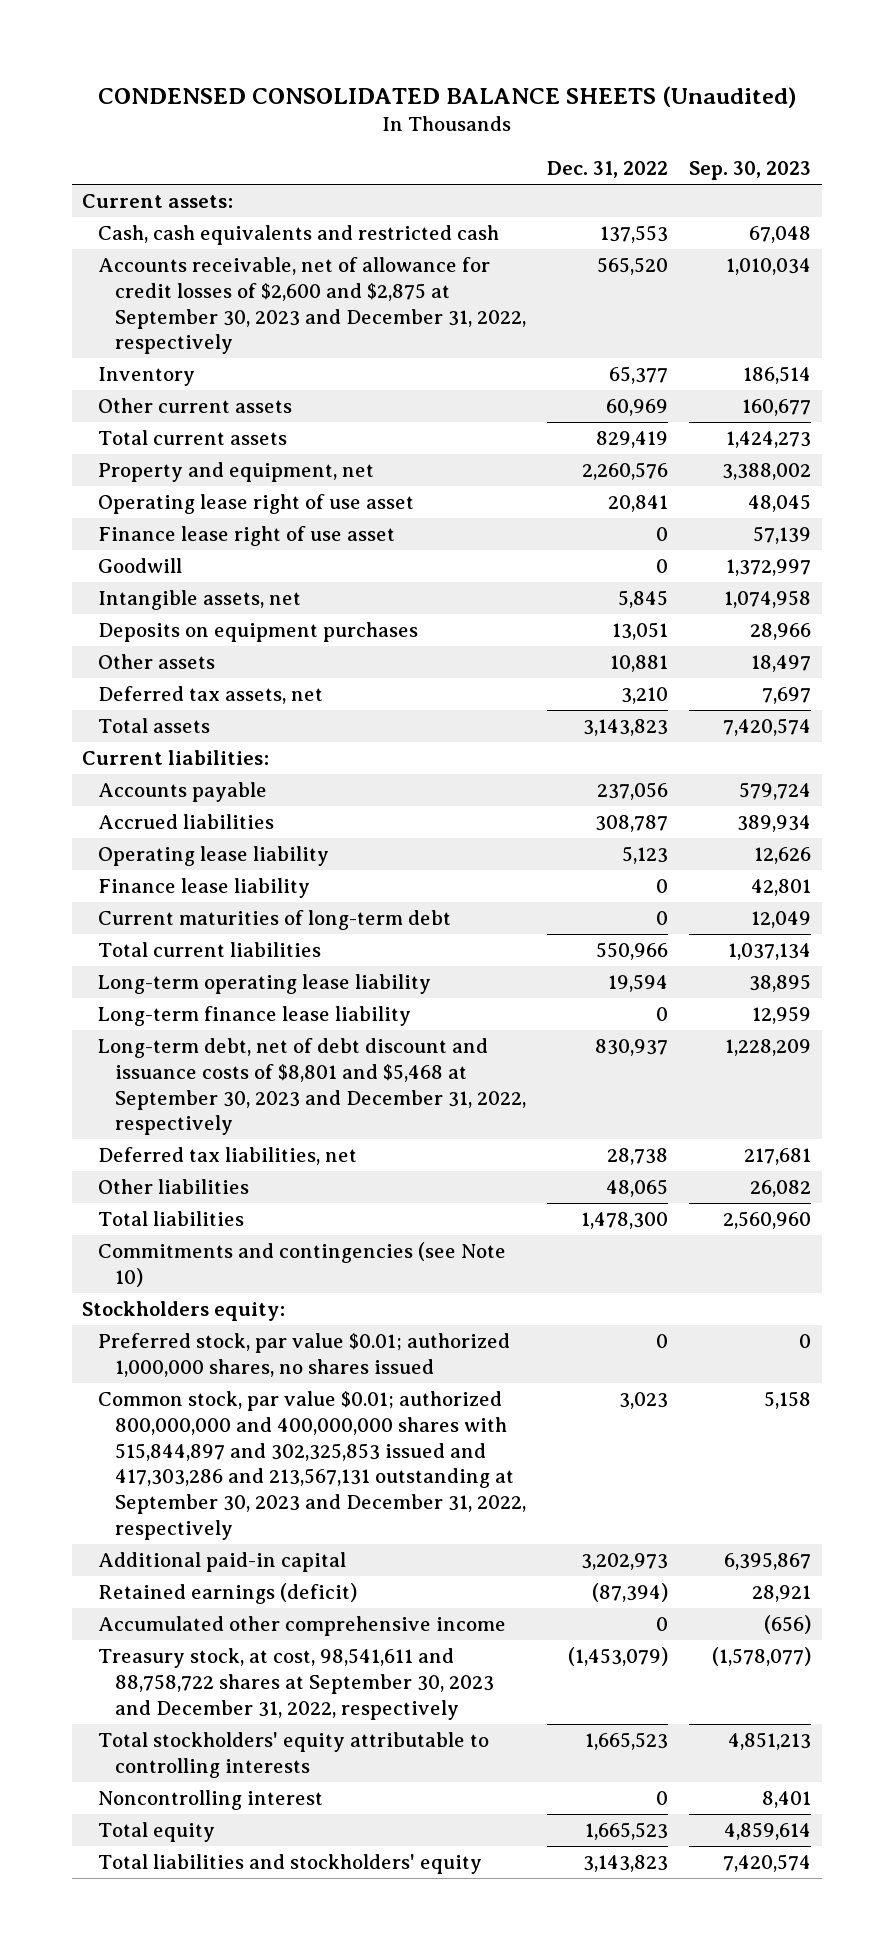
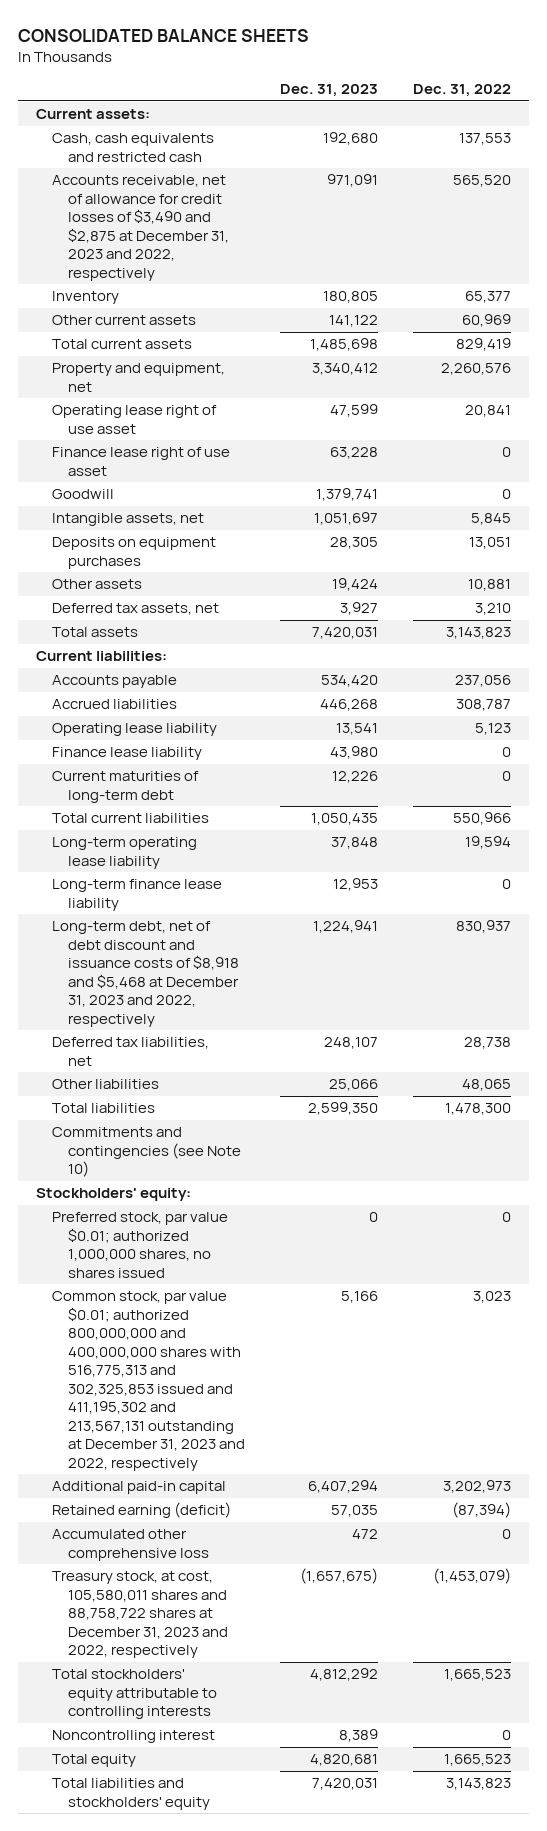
[97,85,796,108] CONDENSED CONSOLIDATED BALANCE SHEETS (Unaudited) -> [18,28,310,42] CONSOLIDATED BALANCE SHEETS
[689,161,812,181] Sep. 30, 2023 -> none
none -> [280,84,379,98] Dec. 31, 2023
[98,257,526,355] Accounts receivable, net of allowance for credit losses of $2,600 and $2,875 at September 30, 2023 and December 31, 2022, respectively -> [52,175,230,281] Accounts receivable, net of allowance for credit losses of $3,490 and $2,875 at December 31, 2023 and 2022, respectively
[98,1038,526,1136] Long-term debt, net of debt discount and issuance costs of $8,801 and $5,468 at September 30, 2023 and December 31, 2022, respectively -> [52,921,240,1027] Long-term debt, net of debt discount and issuance costs of $8,918 and $5,468 at December 31, 2023 and 2022, respectively
[82,1301,286,1322] Stockholders equity: -> [35,1188,191,1202] Stockholders' equity:
[98,1391,526,1540] Common stock, par value $0.01; authorized 800,000,000 and 400,000,000 shares with 515,844,897 and 302,325,853 issued and 417,303,286 and 213,567,131 outstanding at September 30, 2023 and December 31, 2022, respectively -> [52,1291,246,1471] Common stock, par value $0.01; authorized 800,000,000 and 400,000,000 shares with 516,775,313 and 302,325,853 issued and 411,195,302 and 213,567,131 outstanding at December 31, 2023 and 2022, respectively
[98,1583,358,1605] Retained earnings (deficit) -> [52,1502,232,1519] Retained earning (deficit)
[98,1616,507,1637] Accumulated other comprehensive income -> [52,1529,210,1561] Accumulated other comprehensive loss
[98,1648,494,1720] Treasury stock, at cost, 98,541,611 and 88,758,722 shares at September 30, 2023 and December 31, 2022, respectively -> [52,1571,229,1659] Treasury stock, at cost, 105,580,011 shares and 88,758,722 shares at December 31, 2023 and 2022, respectively

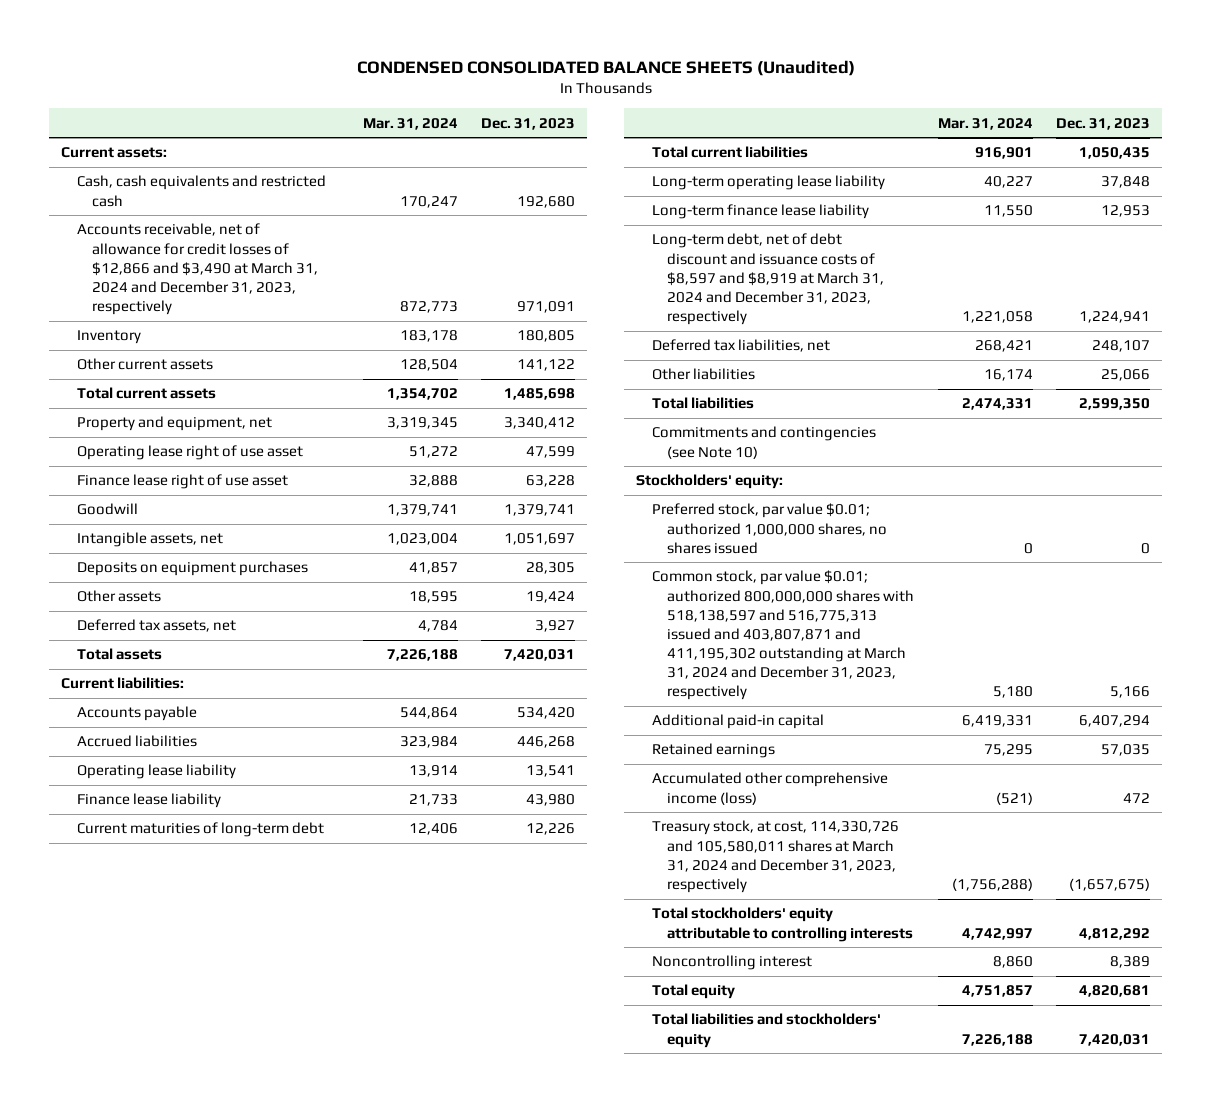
[18,28,310,42] CONSOLIDATED BALANCE SHEETS -> [356,59,855,76] CONDENSED CONSOLIDATED BALANCE SHEETS (Unaudited)
[413,84,512,98] Dec. 31, 2022 -> none
none -> [362,117,458,130] Mar. 31, 2024
[52,175,230,281] Accounts receivable, net of allowance for credit losses of $3,490 and $2,875 at December 31, 2023 and 2022, respectively -> [76,223,319,315] Accounts receivable, net of allowance for credit losses of $12,866 and $3,490 at March 31, 2024 and December 31, 2023, respectively
[52,921,240,1027] Long-term debt, net of debt discount and issuance costs of $8,918 and $5,468 at December 31, 2023 and 2022, respectively -> [651,233,885,325] Long-term debt, net of debt discount and issuance costs of $8,597 and $8,919 at March 31, 2024 and December 31, 2023, respectively
[52,1291,246,1471] Common stock, par value $0.01; authorized 800,000,000 and 400,000,000 shares with 516,775,313 and 302,325,853 issued and 411,195,302 and 213,567,131 outstanding at December 31, 2023 and 2022, respectively -> [651,570,915,701] Common stock, par value $0.01; authorized 800,000,000 shares with 518,138,597 and 516,775,313 issued and 403,807,871 and 411,195,302 outstanding at March 31, 2024 and December 31, 2023, respectively
[52,1502,232,1519] Retained earning (deficit) -> [651,743,775,759] Retained earnings
[52,1529,210,1561] Accumulated other comprehensive loss -> [651,772,888,805] Accumulated other comprehensive income (loss)
[52,1571,229,1659] Treasury stock, at cost, 105,580,011 shares and 88,758,722 shares at December 31, 2023 and 2022, respectively -> [651,820,899,893] Treasury stock, at cost, 114,330,726 and 105,580,011 shares at March 31, 2024 and December 31, 2023, respectively

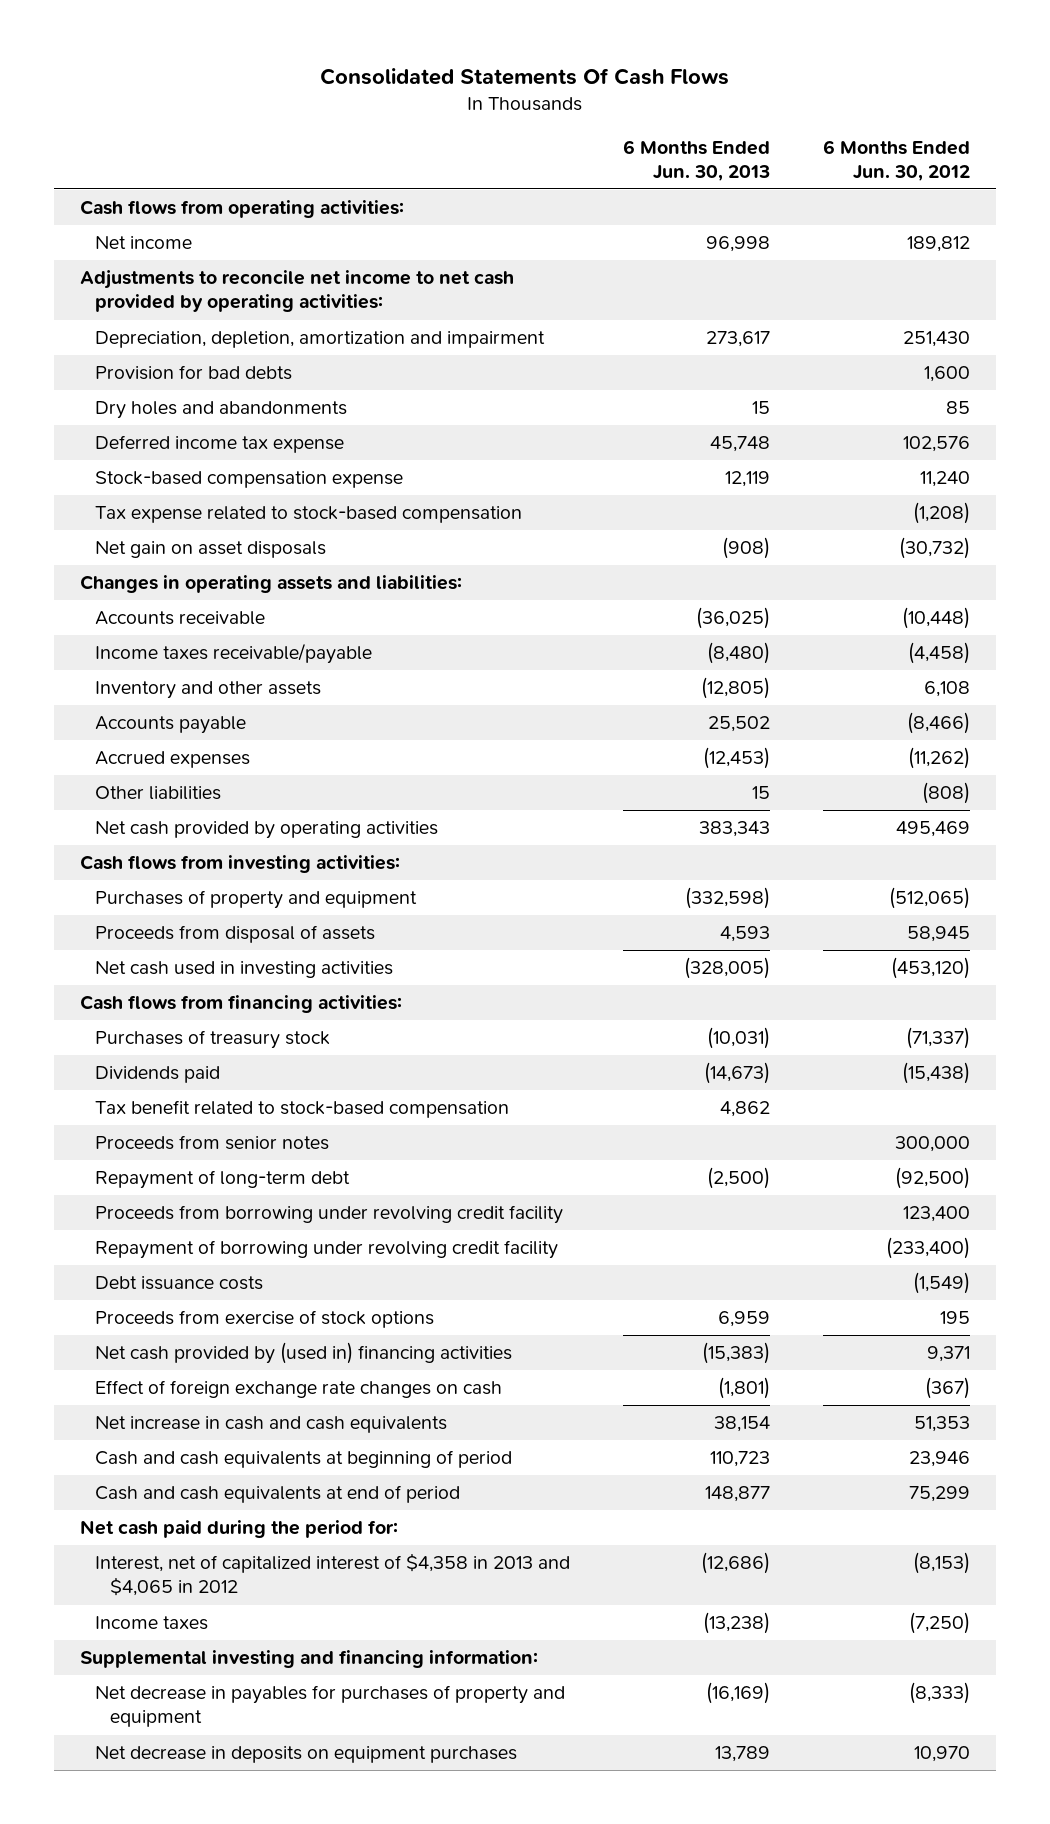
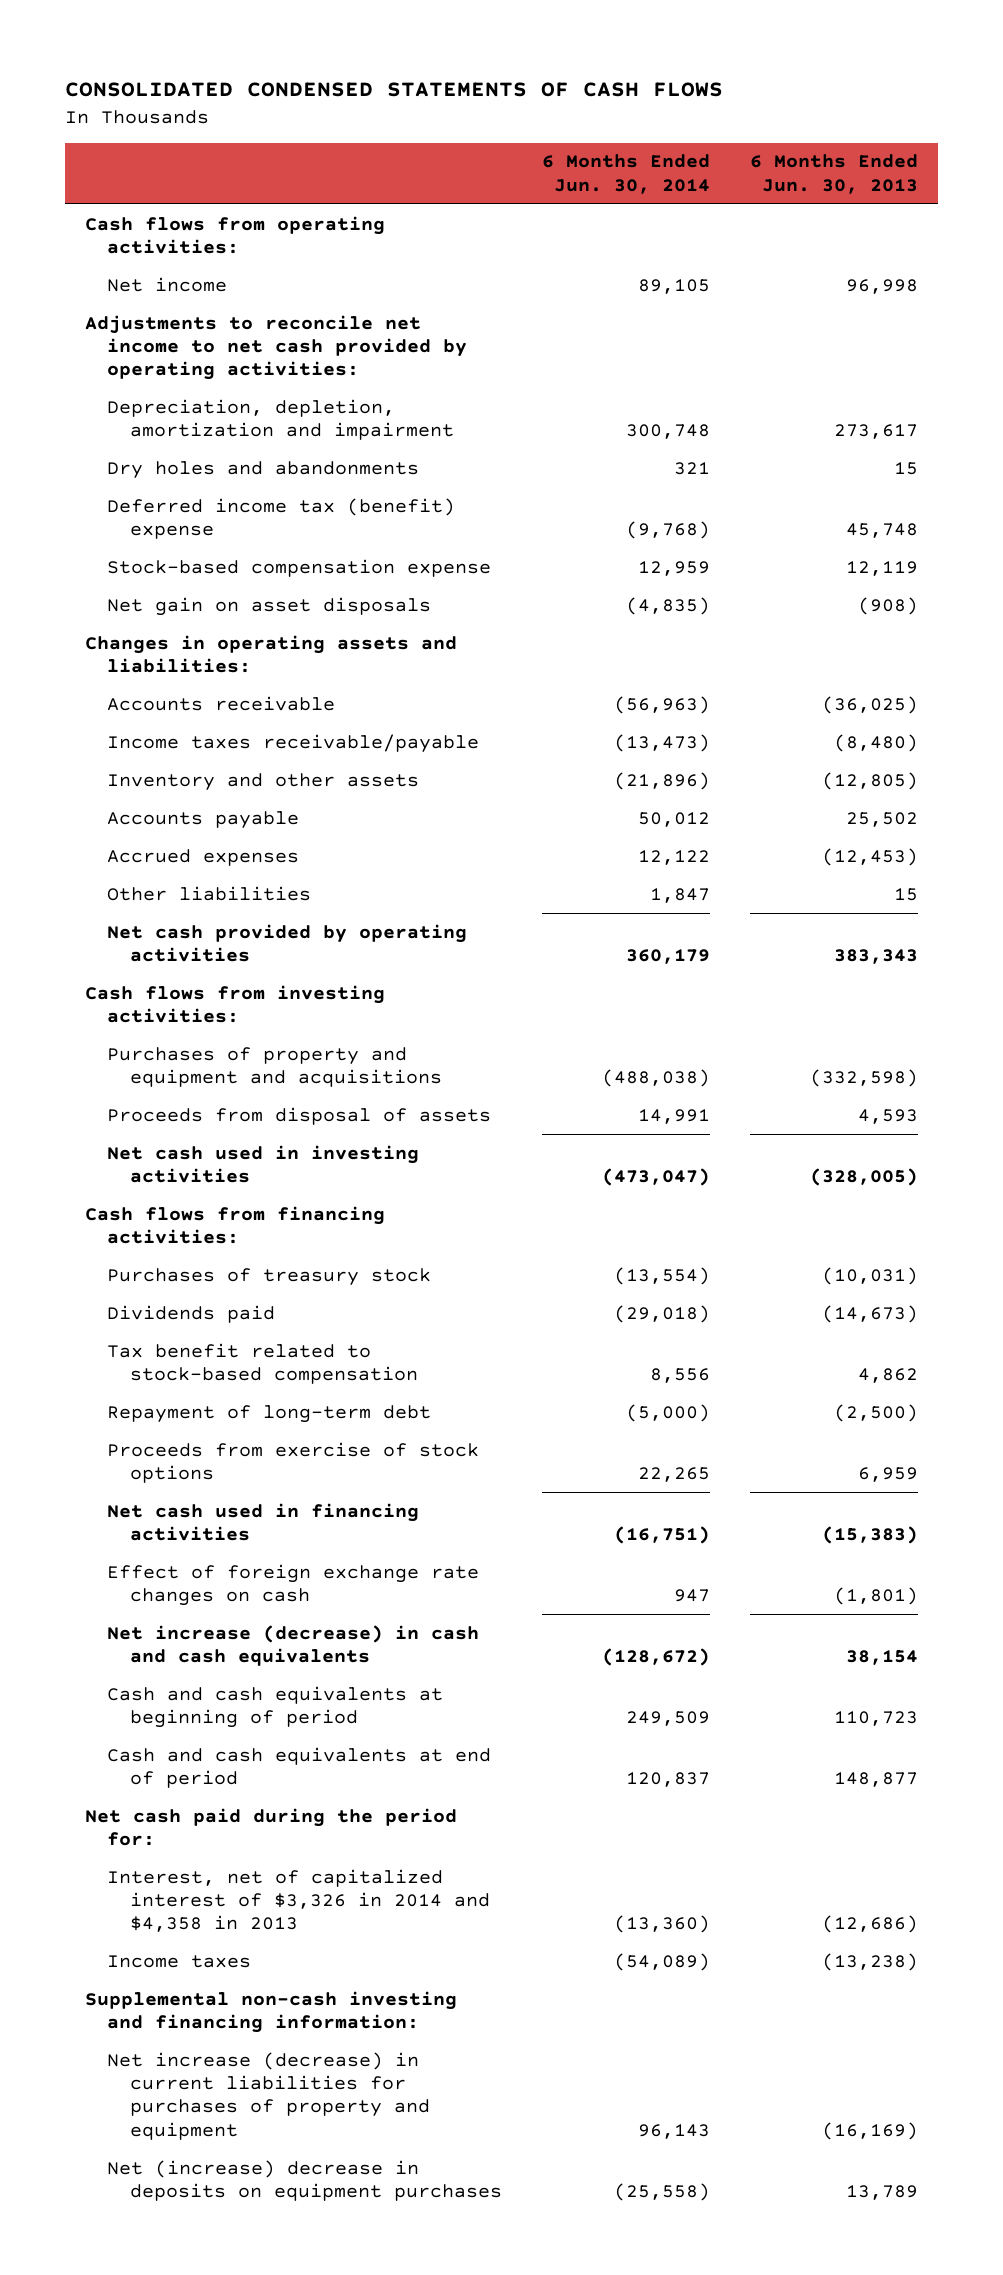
[320,67,730,85] Consolidated Statements Of Cash Flows -> [64,81,723,97] CONSOLIDATED CONDENSED STATEMENTS OF CASH FLOWS
[822,139,970,181] 6 Months Ended Jun. 30, 2012 -> none
none -> [541,154,710,194] 6 Months Ended Jun. 30, 2014
[95,365,293,381] Provision for bad debts -> none
[95,435,345,454] Deferred income tax expense -> [107,497,456,540] Deferred income tax (benefit) expense
[95,506,523,524] Tax expense related to stock-based compensation -> none
[95,890,418,910] Purchases of property and equipment -> [107,1046,442,1088] Purchases of property and equipment and acquisitions
[95,1135,330,1151] Proceeds from senior notes -> none
[95,1205,564,1225] Proceeds from borrowing under revolving credit facility -> none
[95,1240,559,1260] Repayment of borrowing under revolving credit facility -> none
[95,1276,264,1291] Debt issuance costs -> none
[95,1342,513,1365] Net cash provided by (used in) financing activities -> [107,1502,420,1542] Net cash used in financing activities
[95,1416,448,1434] Net increase in cash and cash equivalents -> [107,1624,480,1667] Net increase (decrease) in cash and cash equivalents
[95,1553,571,1597] Interest, net of capitalized interest of $4,358 in 2013 and $4,065 in 2012 -> [107,1868,490,1933] Interest, net of capitalized interest of $3,326 in 2014 and $4,358 in 2013
[80,1650,539,1669] Supplemental investing and financing information: -> [84,1990,457,2034] Supplemental non-cash investing and financing information:
[95,1685,566,1728] Net decrease in payables for purchases of property and equipment -> [107,2051,430,2140] Net increase (decrease) in current liabilities for purchases of property and equipment
[95,1746,518,1764] Net decrease in deposits on equipment purchases -> [107,2159,502,2202] Net (increase) decrease in deposits on equipment purchases

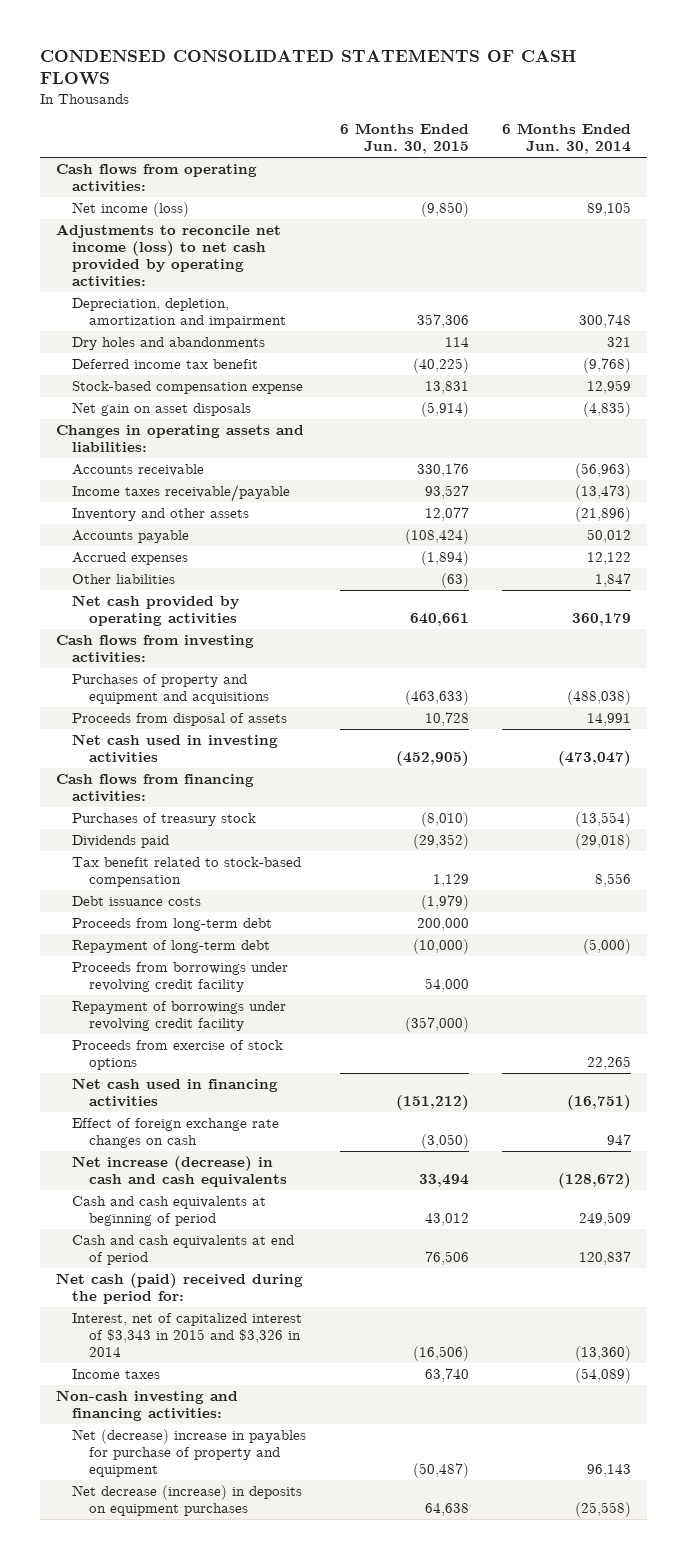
[64,81,723,97] CONSOLIDATED CONDENSED STATEMENTS OF CASH FLOWS -> [39,49,576,86] CONDENSED CONSOLIDATED STATEMENTS OF CASH FLOWS
[749,154,918,194] 6 Months Ended Jun. 30, 2013 -> none
none -> [339,123,469,155] 6 Months Ended Jun. 30, 2015
[107,276,228,292] Net income -> [72,201,190,217] Net income (loss)
[84,314,468,381] Adjustments to reconcile net income to net cash provided by operating activities: -> [56,223,282,288] Adjustments to reconcile net income (loss) to net cash provided by operating activities:
[107,497,456,540] Deferred income tax (benefit) expense -> [72,358,259,369] Deferred income tax benefit
none -> [72,895,202,906] Debt issuance costs
none -> [72,917,273,931] Proceeds from long-term debt
none -> [72,961,289,993] Proceeds from borrowings under revolving credit facility
none -> [72,1000,287,1032] Repayment of borrowings under revolving credit facility
[84,1807,457,1847] Net cash paid during the period for: -> [56,1272,304,1305] Net cash (paid) received during the period for:
[107,1868,490,1933] Interest, net of capitalized interest of $3,326 in 2014 and $4,358 in 2013 -> [72,1312,303,1358] Interest, net of capitalized interest of $3,343 in 2015 and $3,326 in 2014
[84,1990,457,2034] Supplemental non-cash investing and financing information: -> [56,1389,239,1422] Non-cash investing and financing activities:
[107,2051,430,2140] Net increase (decrease) in current liabilities for purchases of property and equipment -> [72,1428,307,1478] Net (decrease) increase in payables for purchase of property and equipment
[107,2159,502,2202] Net (increase) decrease in deposits on equipment purchases -> [72,1484,303,1517] Net decrease (increase) in deposits on equipment purchases

